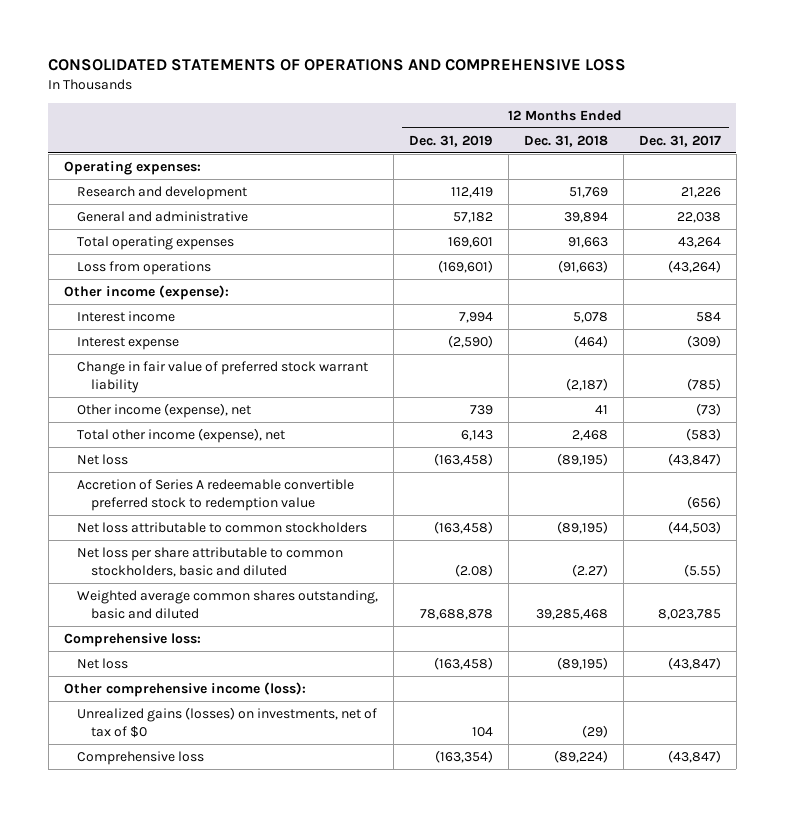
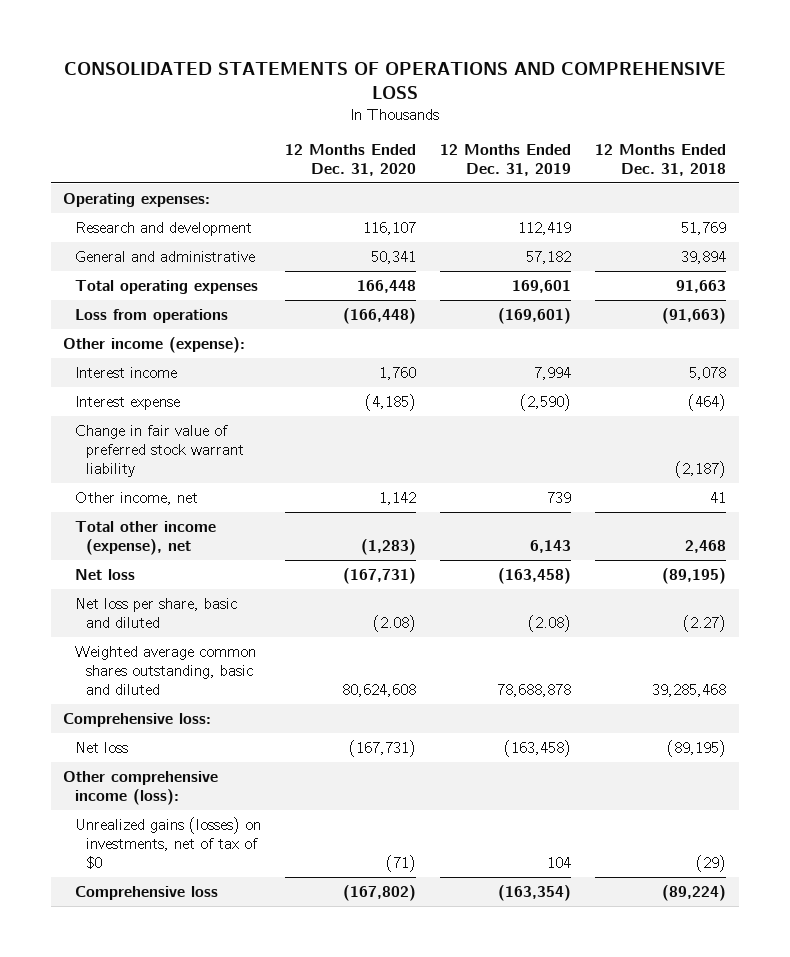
[639,134,722,147] Dec. 31, 2017 -> none
none -> [285,143,417,176] 12 Months Ended Dec. 31, 2020
[77,402,252,418] Other income (expense), net -> [74,491,198,505] Other income, net
[77,478,355,511] Accretion of Series A redeemable convertible preferred stock to redemption value -> none
[77,521,368,533] Net loss attributable to common stockholders -> none
[77,546,344,577] Net loss per share attributable to common stockholders, basic and diluted -> [74,597,237,628] Net loss per share, basic and diluted

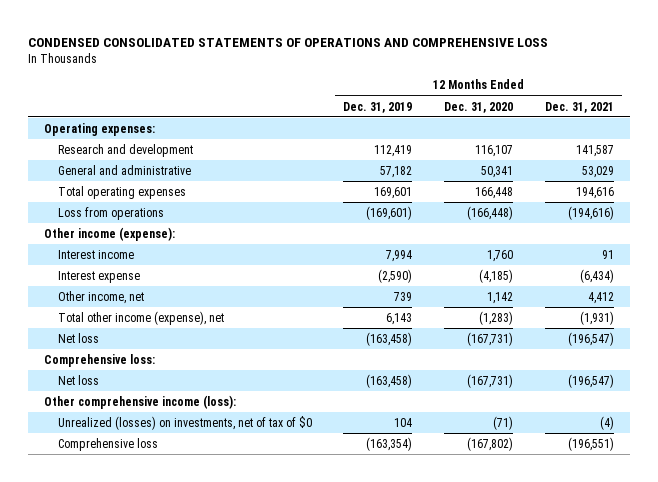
[63,62,726,99] CONSOLIDATED STATEMENTS OF OPERATIONS AND COMPREHENSIVE LOSS -> [28,37,549,47] CONDENSED CONSOLIDATED STATEMENTS OF OPERATIONS AND COMPREHENSIVE LOSS
[595,143,727,176] 12 Months Ended Dec. 31, 2018 -> none
none -> [544,101,614,113] Dec. 31, 2021
[74,424,245,477] Change in fair value of preferred stock warrant liability -> none
[74,597,237,628] Net loss per share, basic and diluted -> none
[74,645,256,695] Weighted average common shares outstanding, basic and diluted -> none
[74,816,261,869] Unrealized gains (losses) on investments, net of tax of $0 -> [57,415,312,430] Unrealized (losses) on investments, net of tax of $0

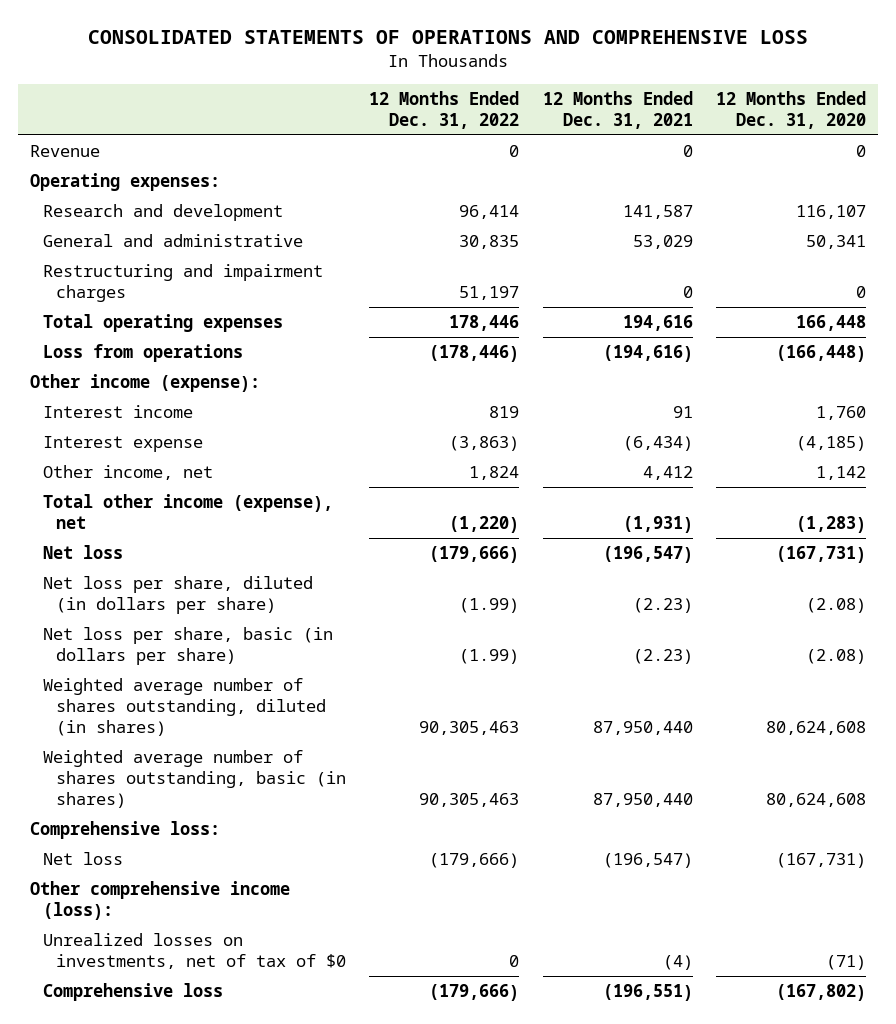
[28,37,549,47] CONDENSED CONSOLIDATED STATEMENTS OF OPERATIONS AND COMPREHENSIVE LOSS -> [88,30,809,45] CONSOLIDATED STATEMENTS OF OPERATIONS AND COMPREHENSIVE LOSS
[343,101,413,113] Dec. 31, 2019 -> none
none -> [369,90,520,129] 12 Months Ended Dec. 31, 2022
none -> [29,144,100,157] Revenue
none -> [42,263,323,302] Restructuring and impairment charges
none -> [42,575,313,614] Net loss per share, diluted (in dollars per share)
none -> [42,626,333,665] Net loss per share, basic (in dollars per share)
none -> [42,677,327,736] Weighted average number of shares outstanding, diluted (in shares)
none -> [42,749,347,808] Weighted average number of shares outstanding, basic (in shares)
[57,415,312,430] Unrealized (losses) on investments, net of tax of $0 -> [42,932,347,969] Unrealized losses on investments, net of tax of $0

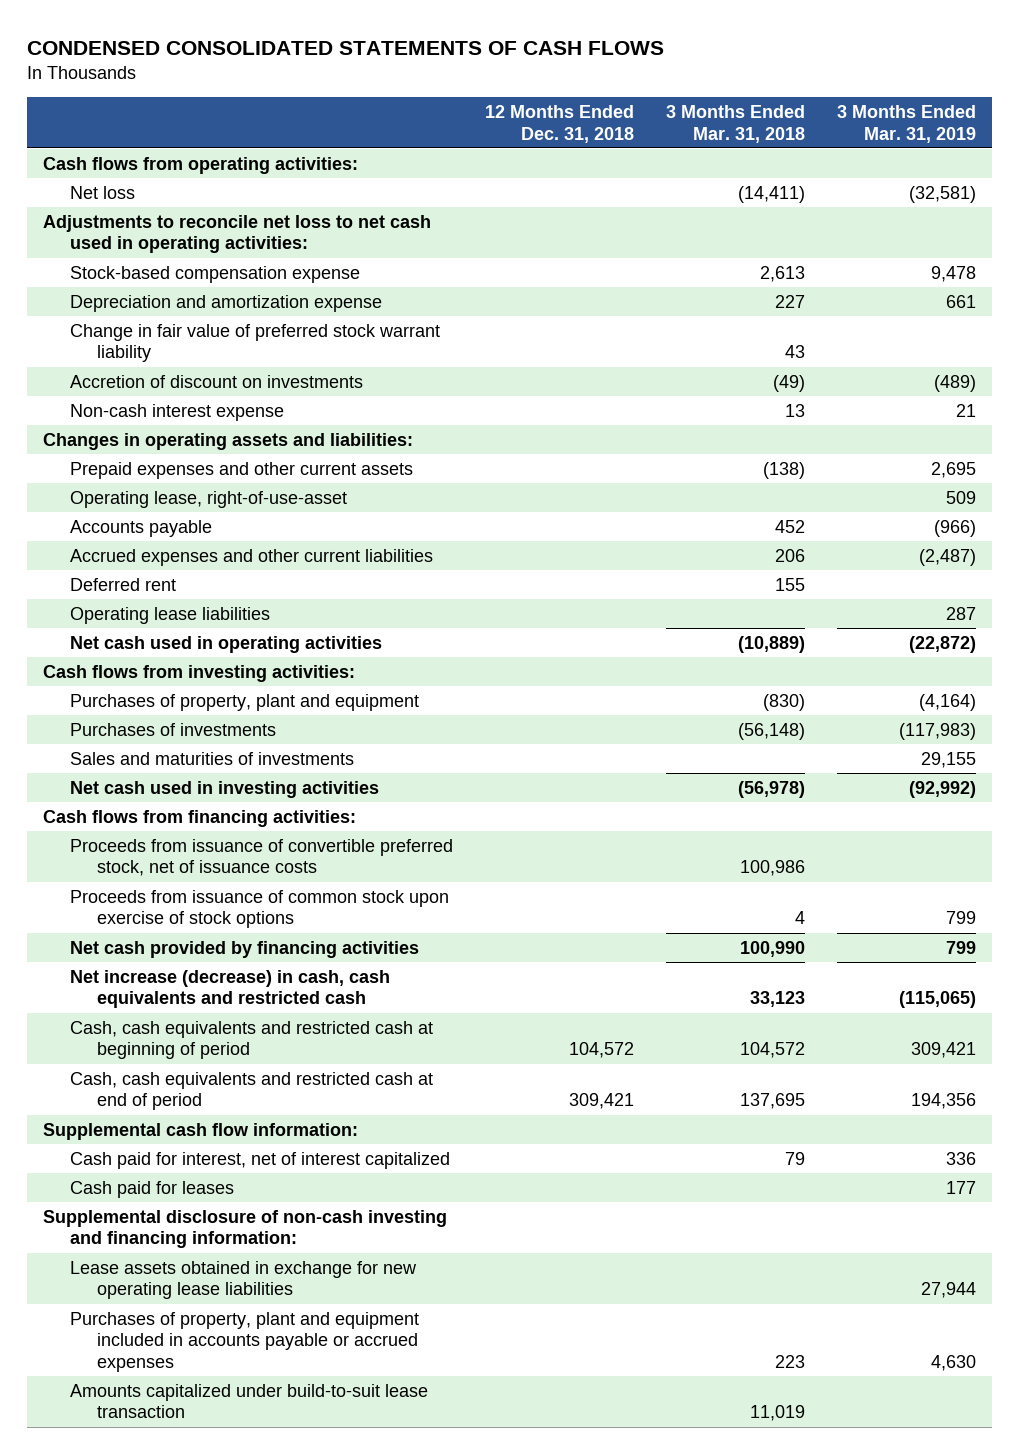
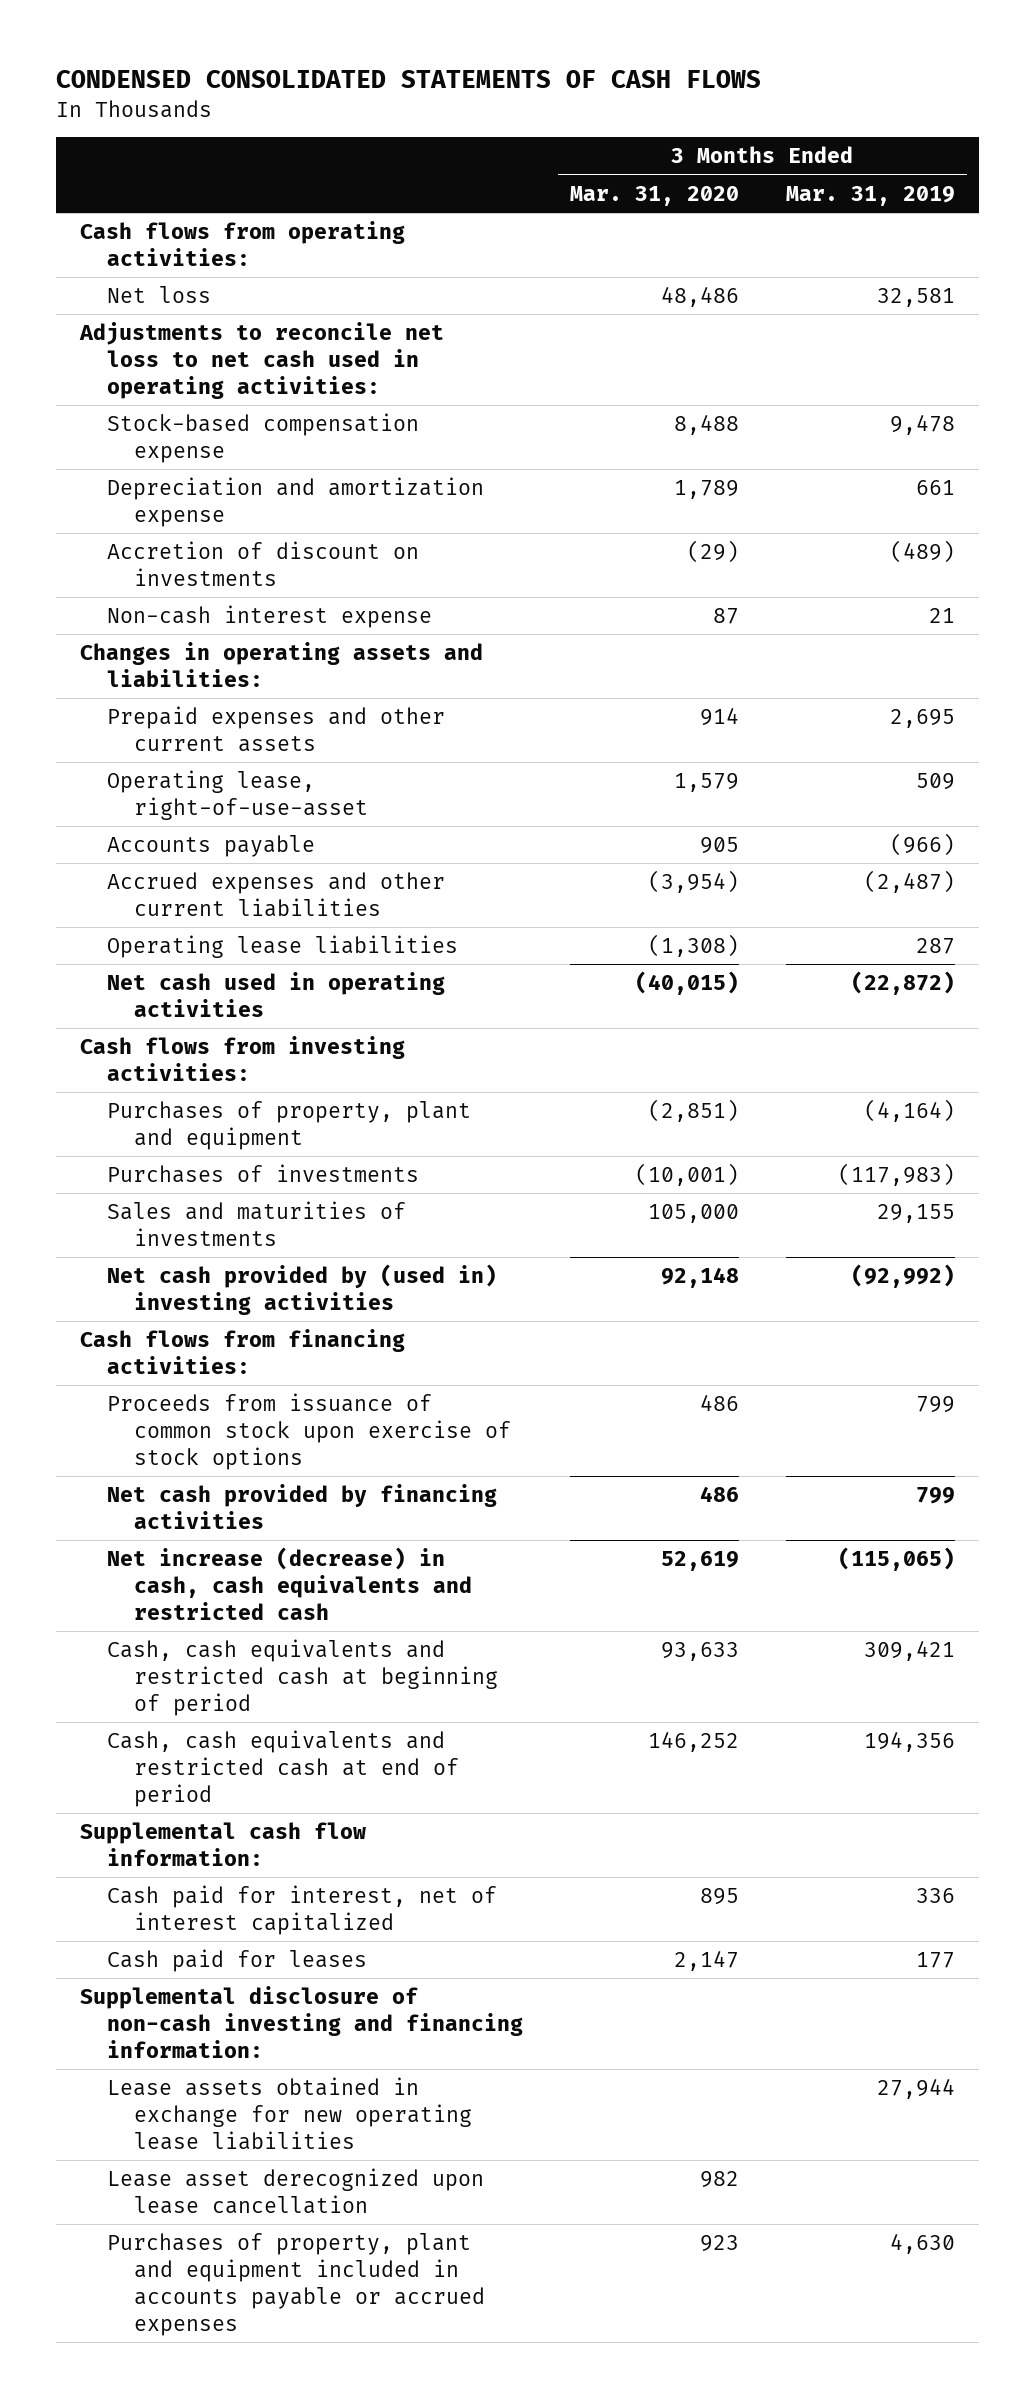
[484,105,634,143] 12 Months Ended Dec. 31, 2018 -> none
[665,105,805,143] 3 Months Ended Mar. 31, 2018 -> none
none -> [569,185,739,206] Mar. 31, 2020
[908,185,976,203] (32,581) -> [876,288,955,308] 32,581
[69,323,440,363] Change in fair value of preferred stock warrant liability -> none
[69,577,176,591] Deferred rent -> none
[69,780,379,798] Net cash used in investing activities -> [106,1264,497,1315] Net cash provided by (used in) investing activities
[69,838,453,877] Proceeds from issuance of convertible preferred stock, net of issuance costs -> none
none -> [106,2168,484,2214] Lease asset derecognized upon lease cancellation
[69,1383,428,1419] Amounts capitalized under build-to-suit lease transaction -> none

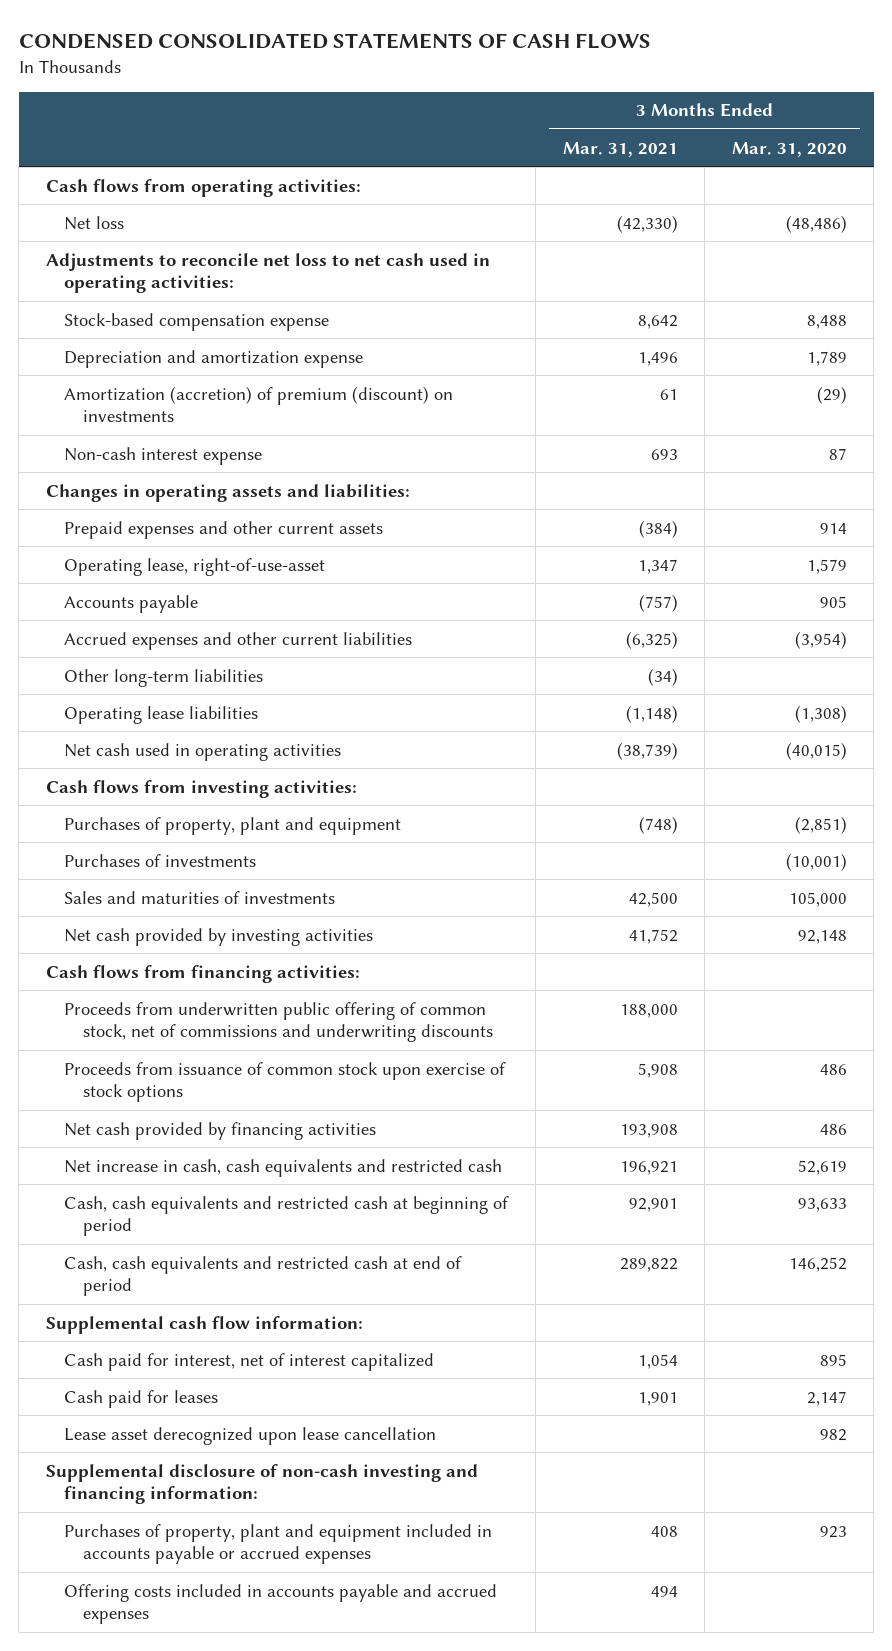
[785,185,955,206] Mar. 31, 2019 -> none
none -> [562,141,678,157] Mar. 31, 2021
[660,286,739,308] 48,486 -> [785,214,847,233] (48,486)
[106,541,419,586] Accretion of discount on investments -> [64,385,454,423] Amortization (accretion) of premium (discount) on investments
none -> [64,668,264,687] Other long-term liabilities
[106,1264,497,1315] Net cash provided by (used in) investing activities -> [64,927,374,946] Net cash provided by investing activities
none -> [64,1001,493,1043] Proceeds from underwritten public offering of common stock, net of commissions and underwriting discounts
[106,1547,472,1620] Net increase (decrease) in cash, cash equivalents and restricted cash -> [64,1158,503,1177] Net increase in cash, cash equivalents and restricted cash
[106,2077,472,2150] Lease assets obtained in exchange for new operating lease liabilities -> none
[79,1986,523,2058] Supplemental disclosure of non-cash investing and financing information: -> [45,1463,478,1505] Supplemental disclosure of non-cash investing and financing information:
none -> [64,1583,498,1625] Offering costs included in accounts payable and accrued expenses

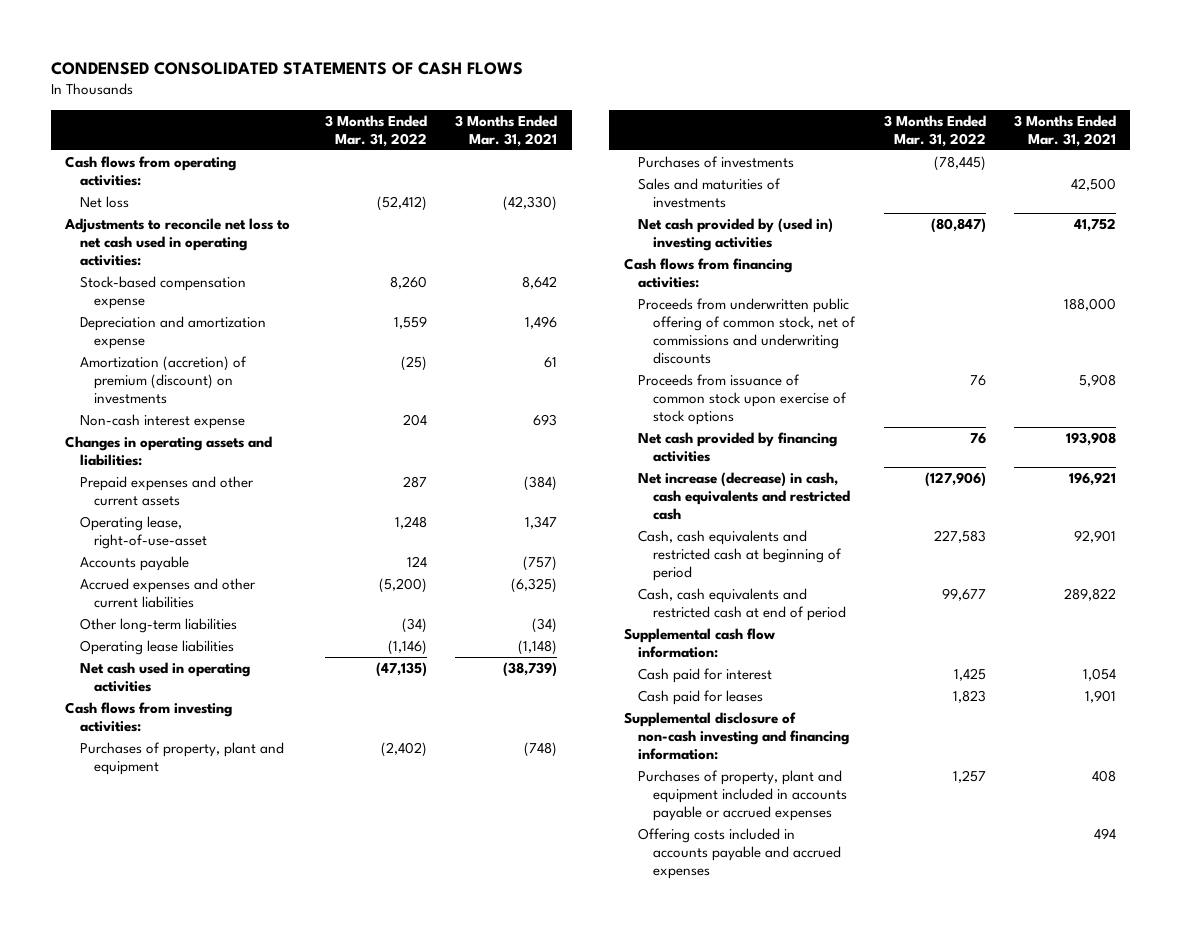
[731,141,847,157] Mar. 31, 2020 -> none
none -> [324,114,427,147] 3 Months Ended Mar. 31, 2022
[64,927,374,946] Net cash provided by investing activities -> [638,218,834,252] Net cash provided by (used in) investing activities
[64,1158,503,1177] Net increase in cash, cash equivalents and restricted cash -> [638,472,851,521] Net increase (decrease) in cash, cash equivalents and restricted cash
[64,1352,435,1371] Cash paid for interest, net of interest capitalized -> [638,668,773,684] Cash paid for interest
[64,1426,437,1445] Lease asset derecognized upon lease cancellation -> none

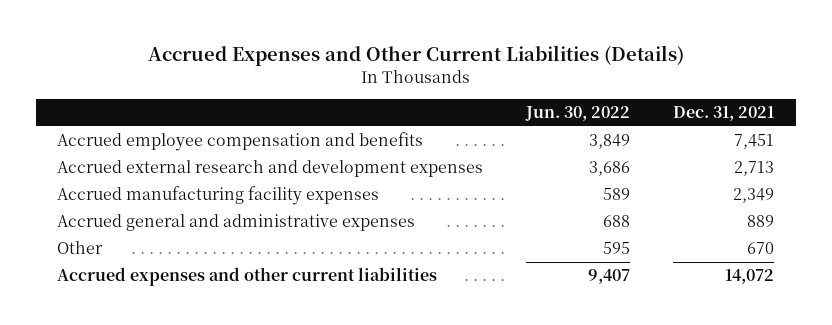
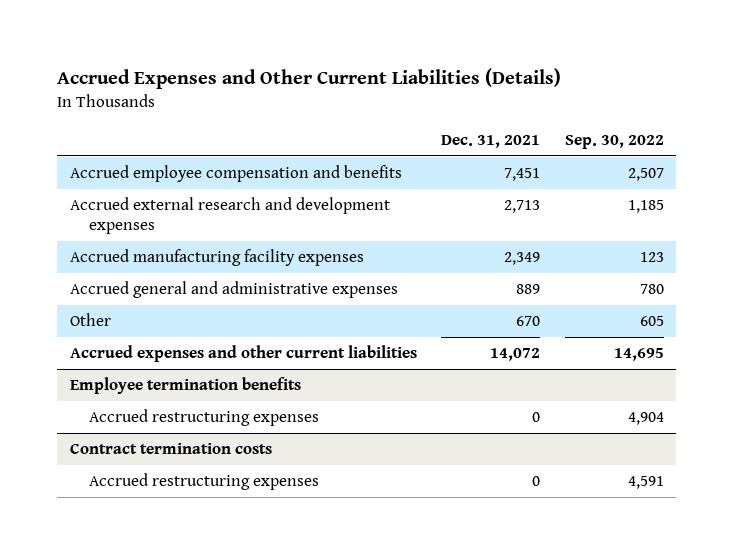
[525,105,631,121] Jun. 30, 2022 -> none
none -> [564,134,664,149] Sep. 30, 2022
none -> [69,377,301,395] Employee termination benefits
none -> [89,409,320,427] Accrued restructuring expenses
none -> [69,443,272,455] Contract termination costs
none -> [89,473,320,491] Accrued restructuring expenses

